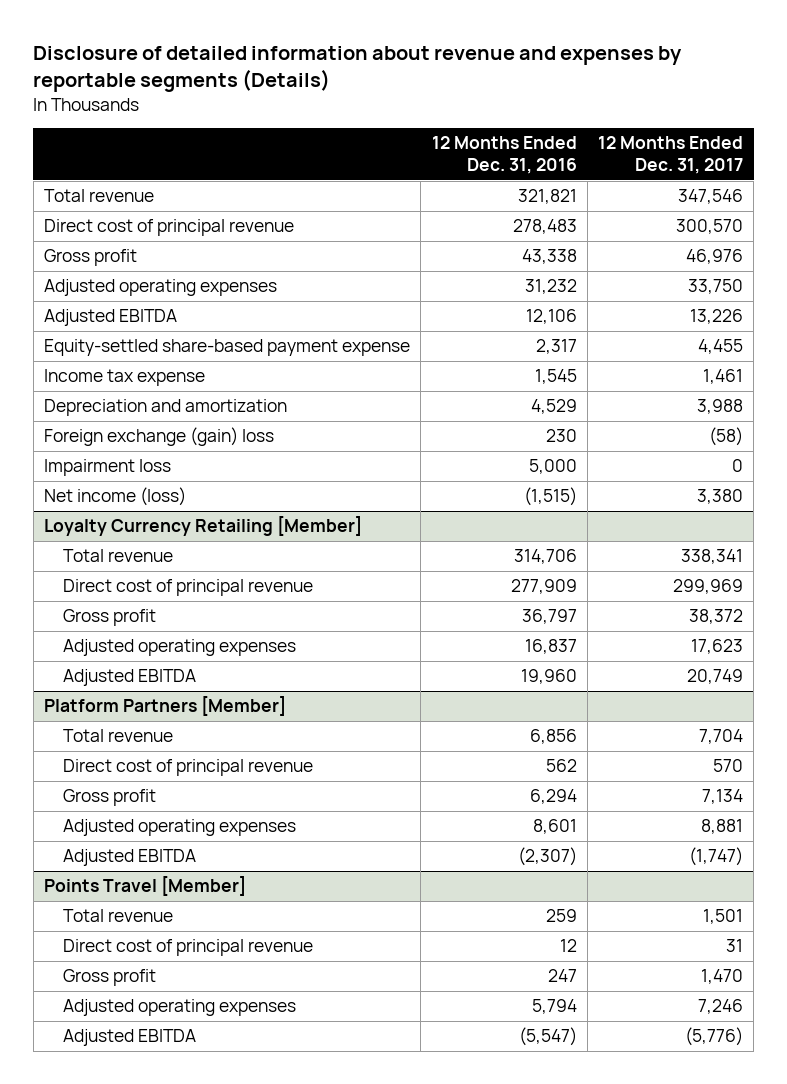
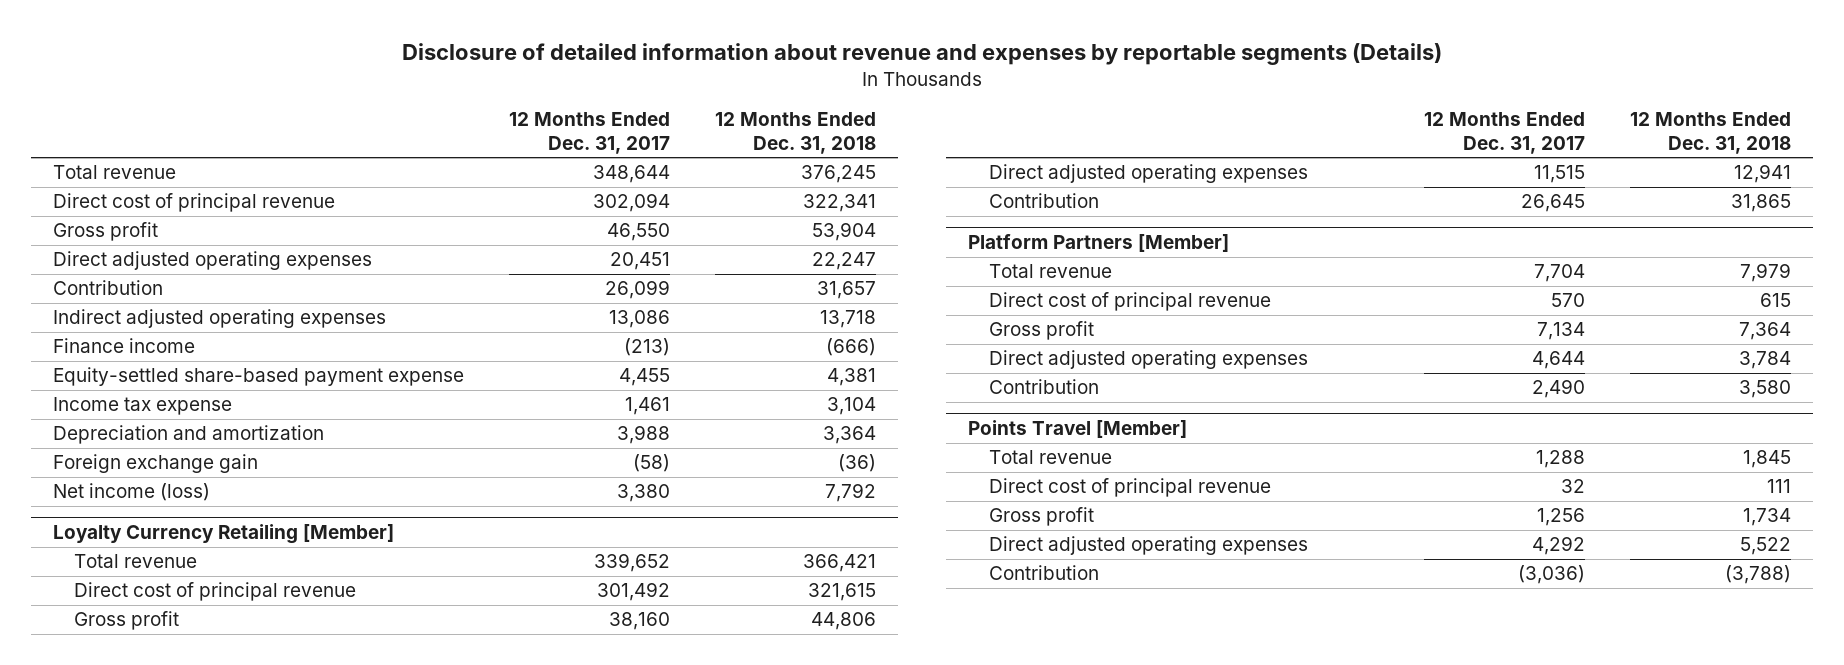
[431,136,577,174] 12 Months Ended Dec. 31, 2016 -> none
none -> [714,111,876,154] 12 Months Ended Dec. 31, 2018
[44,309,178,327] Adjusted EBITDA -> none
[678,189,744,205] 347,546 -> [593,165,671,184] 348,644
[676,219,744,235] 300,570 -> [593,193,671,213] 302,094
[686,249,744,265] 46,976 -> [607,223,671,242] 46,550
[44,279,278,297] Adjusted operating expenses -> [53,251,373,271] Direct adjusted operating expenses
[688,279,744,295] 33,750 -> [610,252,671,271] 20,451
none -> [53,280,164,296] Contribution
none -> [53,309,387,329] Indirect adjusted operating expenses
none -> [53,338,196,354] Finance income
[44,459,172,477] Impairment loss -> none
[44,427,275,447] Foreign exchange (gain) loss -> [53,454,259,474] Foreign exchange gain
[63,669,197,687] Adjusted EBITDA -> none
[681,549,744,565] 338,341 -> [594,553,671,573] 339,652
[673,579,744,595] 299,969 -> [597,582,671,602] 301,492
[689,609,744,625] 38,372 -> [609,612,671,631] 38,160
[63,639,297,657] Adjusted operating expenses -> [988,164,1308,184] Direct adjusted operating expenses
[691,639,744,655] 17,623 -> [1534,165,1586,184] 11,515
none -> [988,193,1099,209] Contribution
[63,849,197,867] Adjusted EBITDA -> none
[63,819,297,837] Adjusted operating expenses -> [988,350,1308,370] Direct adjusted operating expenses
[701,819,744,835] 8,881 -> [1532,351,1586,370] 4,644
none -> [988,379,1099,395] Contribution
[63,1029,197,1047] Adjusted EBITDA -> none
[703,909,744,925] 1,501 -> [1536,450,1586,469] 1,288
[726,939,744,953] 31 -> [1561,479,1586,494] 32
[701,969,744,985] 1,470 -> [1537,508,1586,527] 1,256
[63,999,297,1017] Adjusted operating expenses -> [988,536,1308,556] Direct adjusted operating expenses
[698,999,744,1015] 7,246 -> [1532,536,1586,556] 4,292
none -> [988,565,1099,581] Contribution

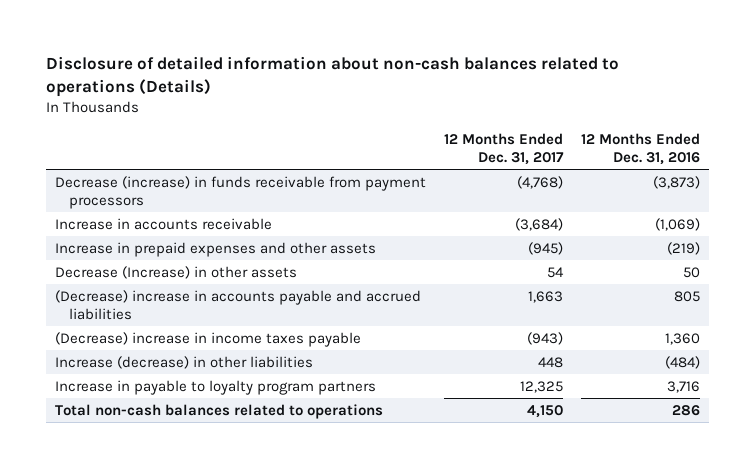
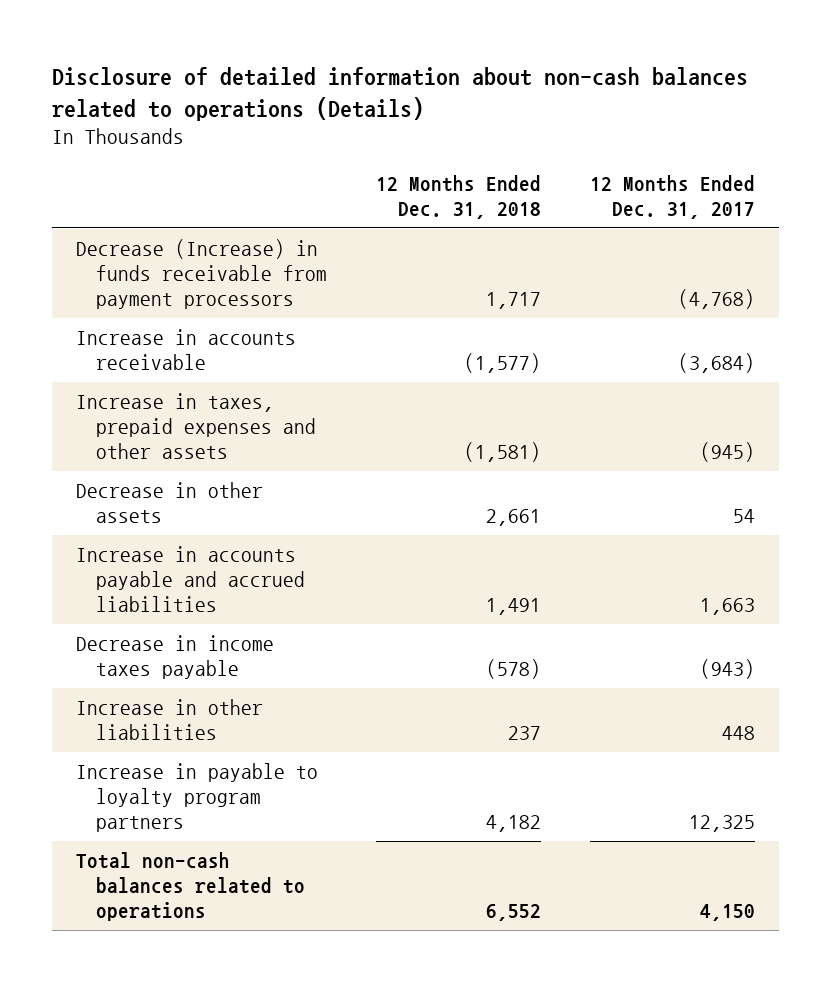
[580,133,700,165] 12 Months Ended Dec. 31, 2016 -> none
none -> [376,175,542,219] 12 Months Ended Dec. 31, 2018
[55,175,427,209] Decrease (increase) in funds receivable from payment processors -> [76,239,328,309] Decrease (Increase) in funds receivable from payment processors
[55,241,377,257] Increase in prepaid expenses and other assets -> [76,393,317,459] Increase in taxes, prepaid expenses and other assets
[55,265,298,279] Decrease (Increase) in other assets -> [76,482,264,524] Decrease in other assets
[55,289,422,320] (Decrease) increase in accounts payable and accrued liabilities -> [76,546,306,612] Increase in accounts payable and accrued liabilities
[55,331,362,347] (Decrease) increase in income taxes payable -> [76,635,275,680] Decrease in income taxes payable
[55,355,314,369] Increase (decrease) in other liabilities -> [76,699,264,741] Increase in other liabilities

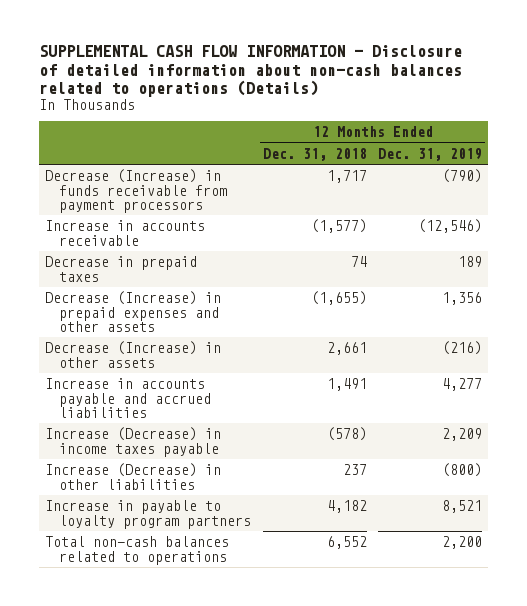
[52,66,749,121] Disclosure of detailed information about non-cash balances related to operations (Details) -> [39,45,463,97] SUPPLEMENTAL CASH FLOW INFORMATION - Disclosure of detailed information about non-cash balances related to operations (Details)
[589,175,755,219] 12 Months Ended Dec. 31, 2017 -> none
none -> [378,148,483,162] Dec. 31, 2019
none -> [45,256,198,282] Decrease in prepaid taxes
[76,393,317,459] Increase in taxes, prepaid expenses and other assets -> [45,291,222,332] Decrease (Increase) in prepaid expenses and other assets
[464,441,542,462] (1,581) -> [310,291,367,306] (1,655)
[76,482,264,524] Decrease in other assets -> [45,341,222,368] Decrease (Increase) in other assets
[76,635,275,680] Decrease in income taxes payable -> [45,427,222,457] Increase (Decrease) in income taxes payable
[76,699,264,741] Increase in other liabilities -> [45,463,222,490] Increase (Decrease) in other liabilities

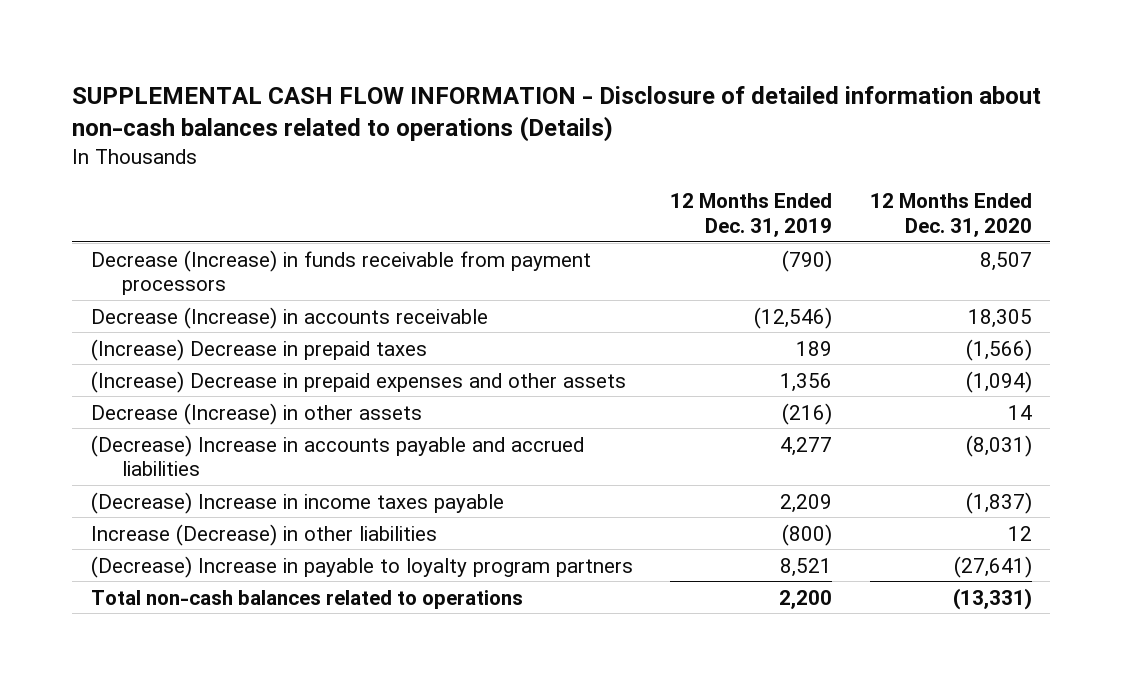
[262,148,367,162] Dec. 31, 2018 -> none
none -> [869,193,1032,238] 12 Months Ended Dec. 31, 2020
[45,220,206,246] Increase in accounts receivable -> [90,306,488,329] Decrease (Increase) in accounts receivable
[45,256,198,282] Decrease in prepaid taxes -> [90,338,427,361] (Increase) Decrease in prepaid taxes
[45,291,222,332] Decrease (Increase) in prepaid expenses and other assets -> [90,370,626,393] (Increase) Decrease in prepaid expenses and other assets
[45,378,211,418] Increase in accounts payable and accrued liabilities -> [90,434,584,477] (Decrease) Increase in accounts payable and accrued liabilities
[45,427,222,457] Increase (Decrease) in income taxes payable -> [90,491,504,514] (Decrease) Increase in income taxes payable
[45,500,251,529] Increase in payable to loyalty program partners -> [90,555,633,578] (Decrease) Increase in payable to loyalty program partners

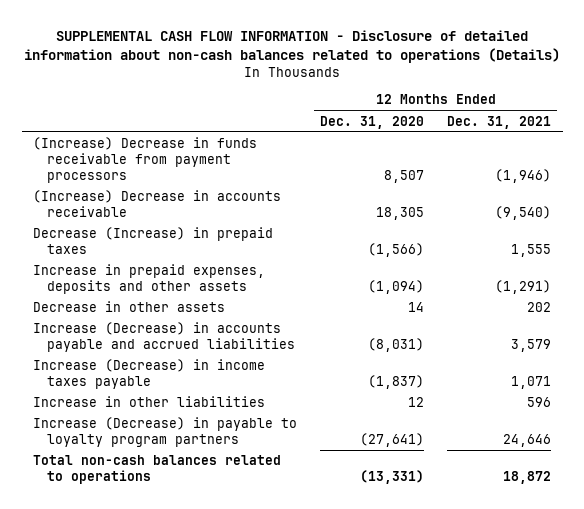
[670,193,833,238] 12 Months Ended Dec. 31, 2019 -> none
none -> [447,115,552,129] Dec. 31, 2021
[90,249,591,296] Decrease (Increase) in funds receivable from payment processors -> [33,137,258,184] (Increase) Decrease in funds receivable from payment processors
[90,306,488,329] Decrease (Increase) in accounts receivable -> [33,190,282,218] (Increase) Decrease in accounts receivable
[90,338,427,361] (Increase) Decrease in prepaid taxes -> [33,227,274,255] Decrease (Increase) in prepaid taxes
[90,370,626,393] (Increase) Decrease in prepaid expenses and other assets -> [33,264,266,295] Increase in prepaid expenses, deposits and other assets
[90,402,422,425] Decrease (Increase) in other assets -> [33,301,226,313] Decrease in other assets
[90,434,584,477] (Decrease) Increase in accounts payable and accrued liabilities -> [33,322,296,353] Increase (Decrease) in accounts payable and accrued liabilities
[90,491,504,514] (Decrease) Increase in income taxes payable -> [33,359,266,390] Increase (Decrease) in income taxes payable
[90,523,437,546] Increase (Decrease) in other liabilities -> [33,396,266,408] Increase in other liabilities
[90,555,633,578] (Decrease) Increase in payable to loyalty program partners -> [33,417,298,448] Increase (Decrease) in payable to loyalty program partners

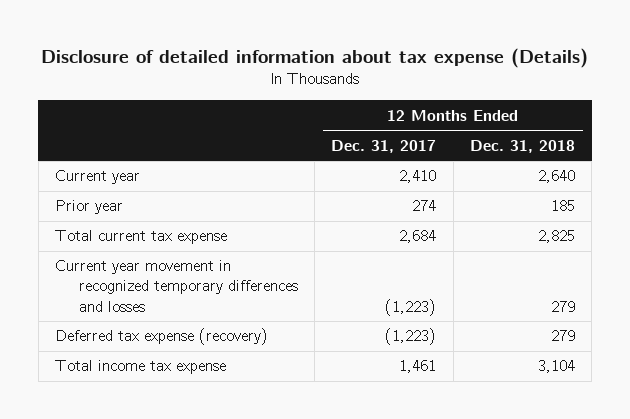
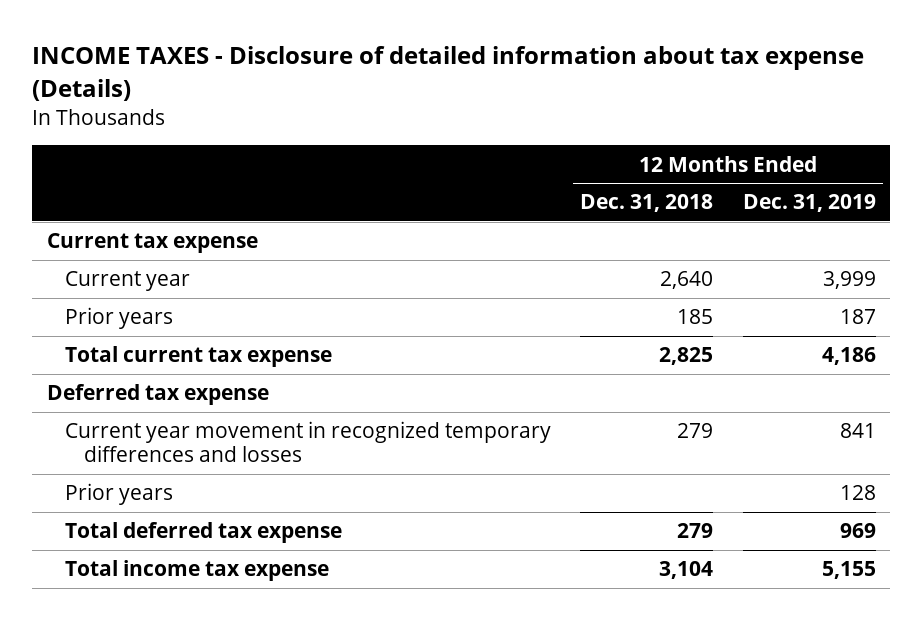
[40,47,588,68] Disclosure of detailed information about tax expense (Details) -> [31,46,864,101] INCOME TAXES - Disclosure of detailed information about tax expense (Details)
[331,139,437,153] Dec. 31, 2017 -> none
none -> [742,194,876,213] Dec. 31, 2019
none -> [46,233,258,254] Current tax expense
[55,200,124,215] Prior year -> [65,307,174,330] Prior years
none -> [46,384,269,406] Deferred tax expense
none -> [65,483,174,506] Prior years
[55,328,269,346] Deferred tax expense (recovery) -> [65,522,343,544] Total deferred tax expense

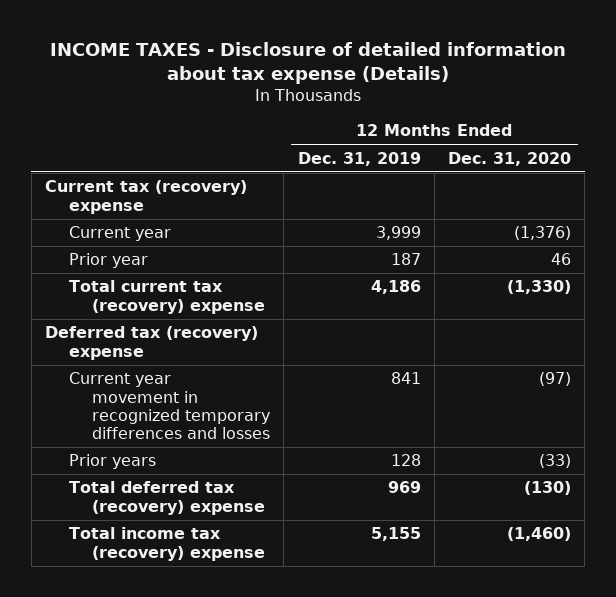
[580,194,714,213] Dec. 31, 2018 -> none
none -> [448,151,572,166] Dec. 31, 2020
[46,233,258,254] Current tax expense -> [45,180,248,214] Current tax (recovery) expense
[65,307,174,330] Prior years -> [68,253,148,269] Prior year
[65,346,333,368] Total current tax expense -> [68,280,266,314] Total current tax (recovery) expense
[46,384,269,406] Deferred tax expense -> [45,326,259,360] Deferred tax (recovery) expense
[65,522,343,544] Total deferred tax expense -> [68,481,266,515] Total deferred tax (recovery) expense
[65,560,330,582] Total income tax expense -> [68,527,266,561] Total income tax (recovery) expense

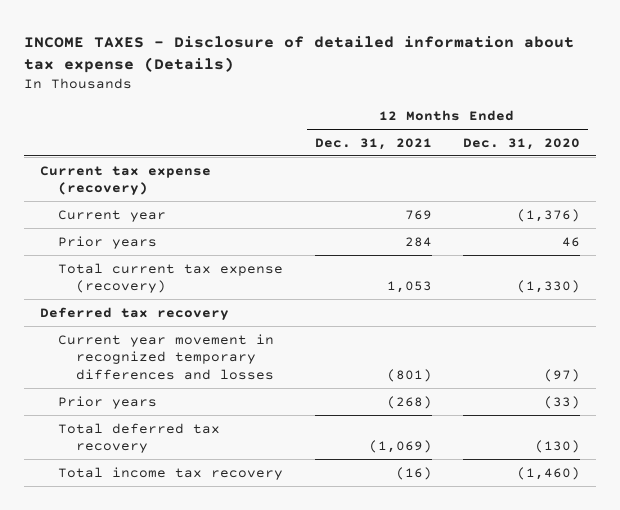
[297,151,421,166] Dec. 31, 2019 -> none
none -> [314,137,432,150] Dec. 31, 2021
[45,180,248,214] Current tax (recovery) expense -> [39,165,211,196] Current tax expense (recovery)
[68,253,148,269] Prior year -> [58,235,158,249] Prior years
[68,280,266,314] Total current tax (recovery) expense -> [58,262,284,294] Total current tax expense (recovery)
[45,326,259,360] Deferred tax (recovery) expense -> [39,306,229,320] Deferred tax recovery
[68,481,266,515] Total deferred tax (recovery) expense -> [58,422,221,454] Total deferred tax recovery
[68,527,266,561] Total income tax (recovery) expense -> [58,466,284,480] Total income tax recovery

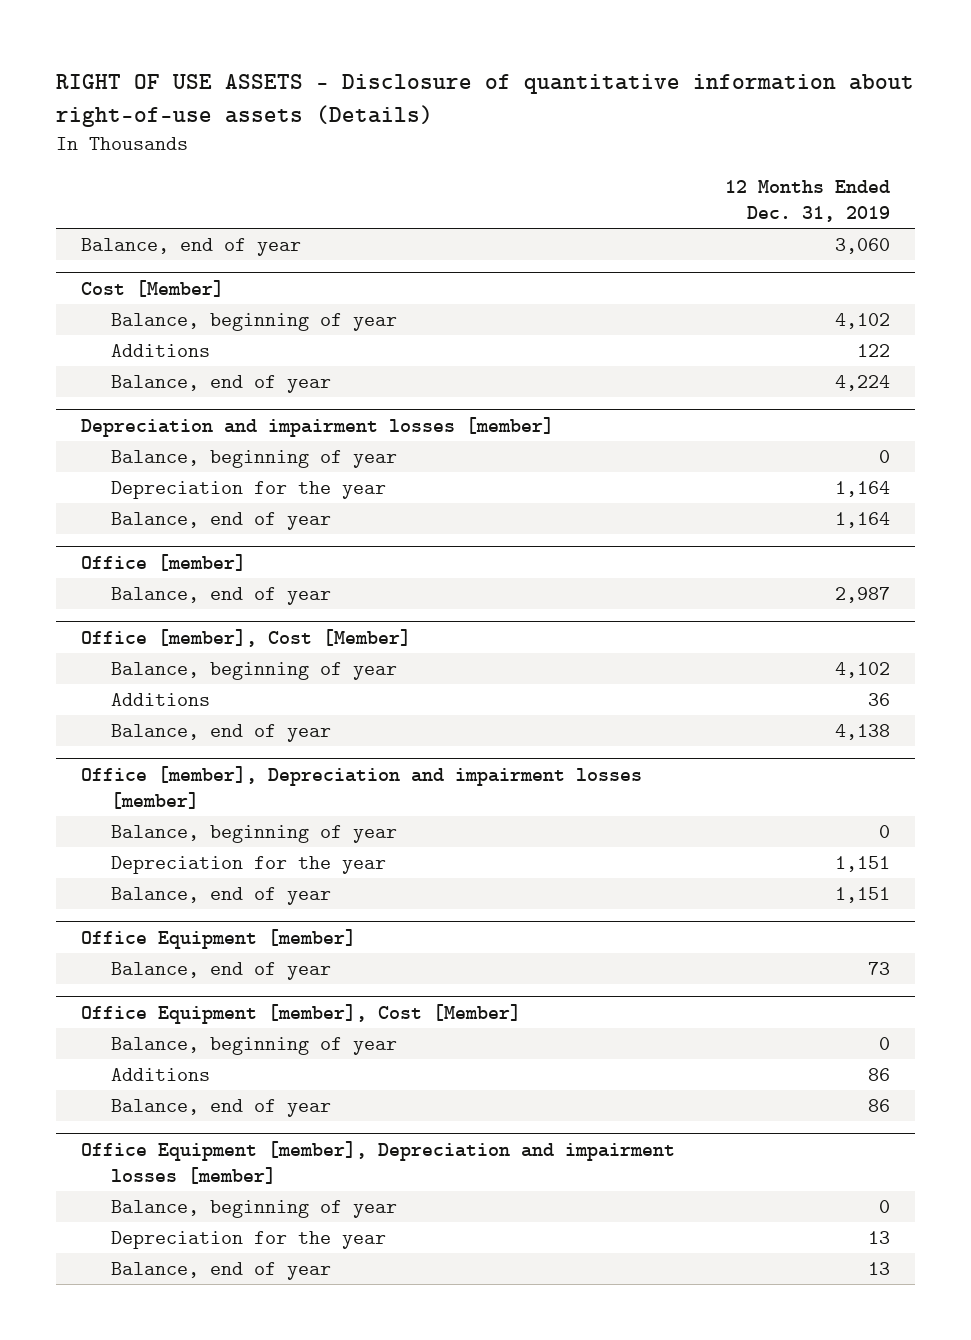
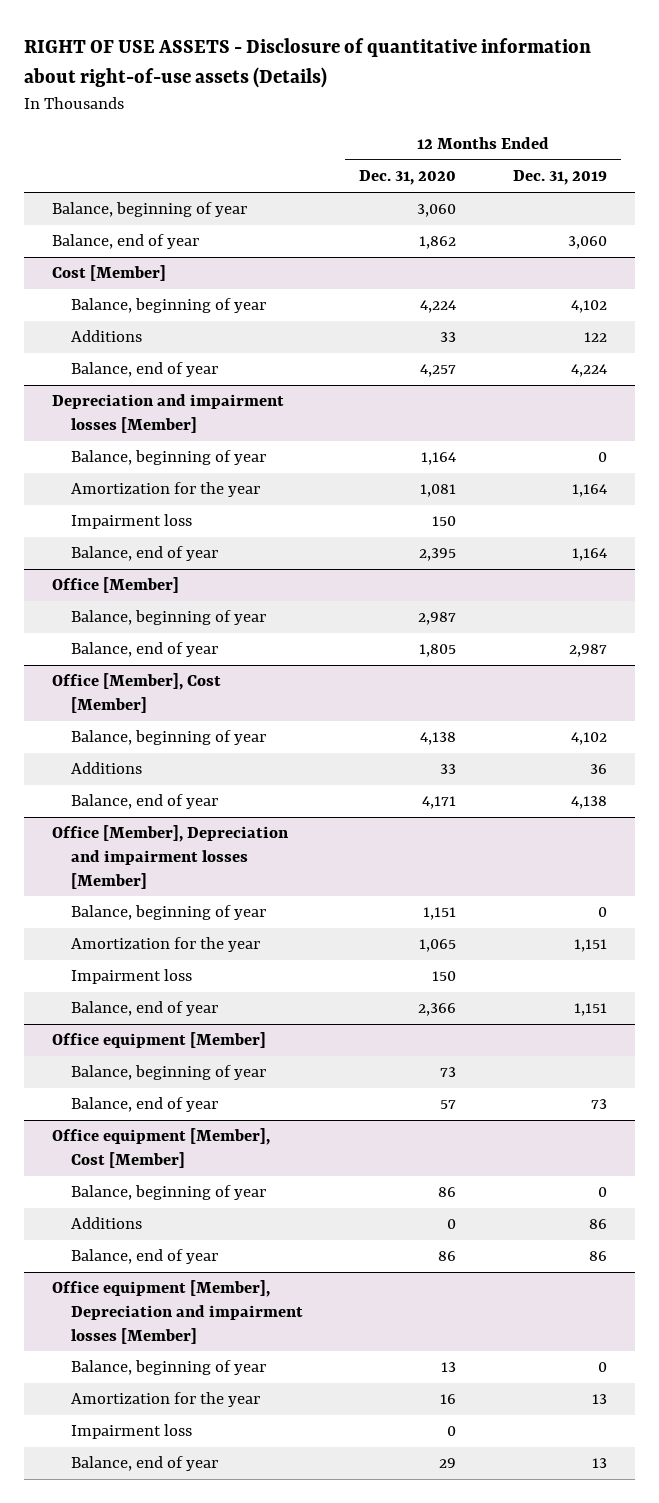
none -> [359,170,457,186] Dec. 31, 2020
none -> [52,202,248,218] Balance, beginning of year
[81,416,555,437] Depreciation and impairment losses [member] -> [52,394,285,434] Depreciation and impairment losses [Member]
[110,480,386,499] Depreciation for the year -> [70,482,260,498] Amortization for the year
none -> [70,514,192,530] Impairment loss
[81,553,247,571] Office [member] -> [52,577,180,594] Office [Member]
none -> [70,610,266,626] Balance, beginning of year
[81,628,412,647] Office [member], Cost [Member] -> [52,673,222,714] Office [Member], Cost [Member]
[81,765,643,809] Office [member], Depreciation and impairment losses [member] -> [52,825,290,889] Office [Member], Depreciation and impairment losses [Member]
[110,855,386,874] Depreciation for the year -> [70,937,260,953] Amortization for the year
none -> [70,969,192,985] Impairment loss
[81,928,357,949] Office Equipment [member] -> [52,1032,267,1049] Office equipment [Member]
none -> [70,1065,266,1081] Balance, beginning of year
[81,1003,522,1024] Office Equipment [member], Cost [Member] -> [52,1128,271,1169] Office equipment [Member], Cost [Member]
[81,1140,676,1184] Office Equipment [member], Depreciation and impairment losses [member] -> [52,1280,303,1344] Office equipment [Member], Depreciation and impairment losses [Member]
[110,1230,386,1249] Depreciation for the year -> [70,1392,260,1408] Amortization for the year
none -> [70,1424,192,1440] Impairment loss

